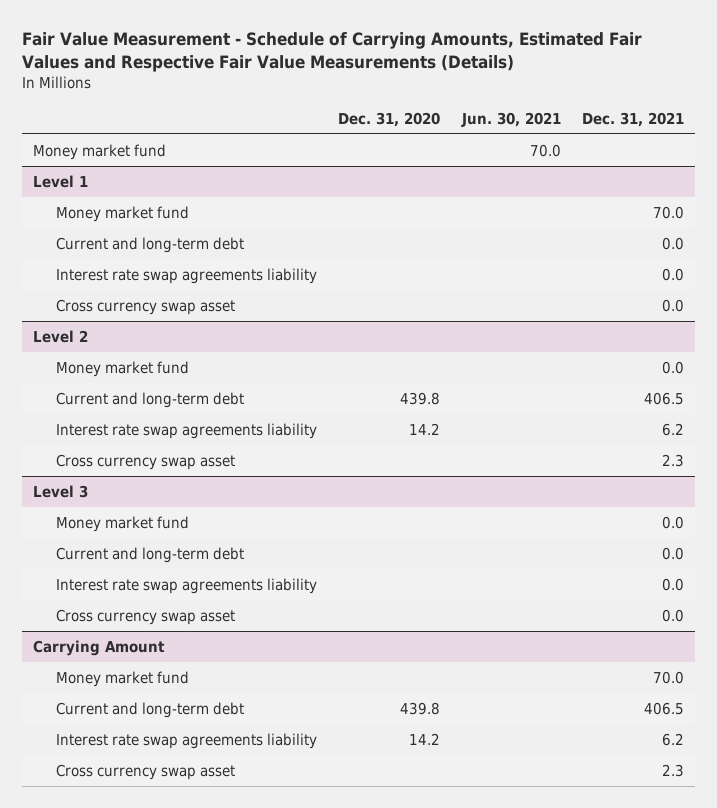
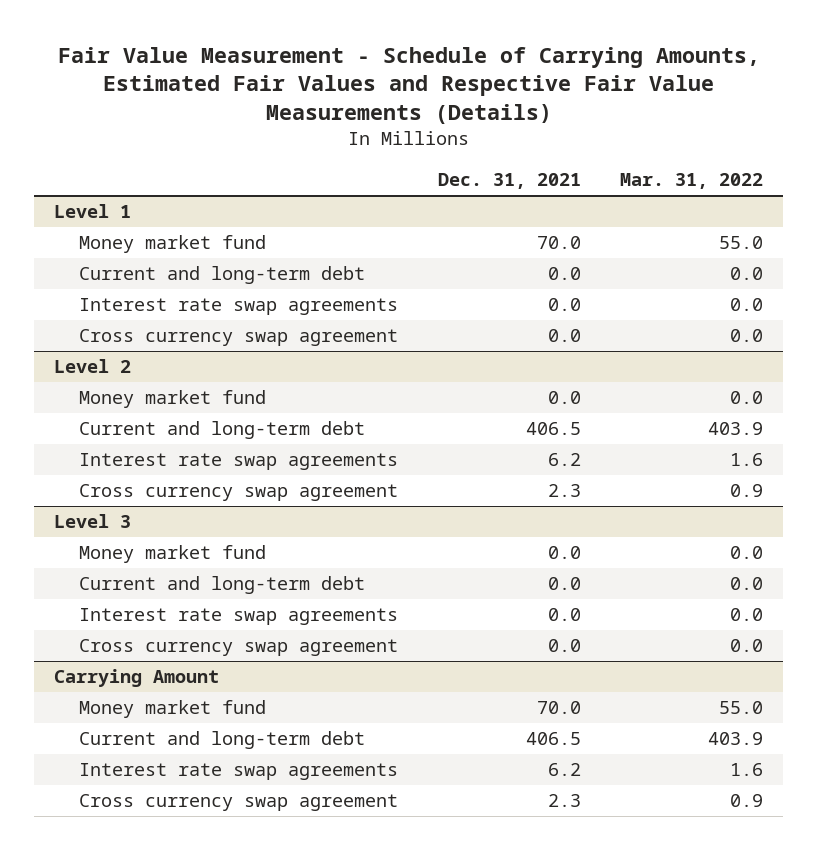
[338,111,441,127] Dec. 31, 2020 -> none
[460,111,561,127] Jun. 30, 2021 -> none
none -> [620,173,764,190] Mar. 31, 2022
[32,143,166,160] Money market fund -> none
[55,267,317,284] Interest rate swap agreements liability -> [78,298,398,316] Interest rate swap agreements
[55,298,235,315] Cross currency swap asset -> [78,329,398,347] Cross currency swap agreement
[55,422,317,439] Interest rate swap agreements liability -> [78,453,398,471] Interest rate swap agreements
[55,453,235,470] Cross currency swap asset -> [78,484,398,502] Cross currency swap agreement
[55,577,317,594] Interest rate swap agreements liability -> [78,608,398,626] Interest rate swap agreements
[55,608,235,625] Cross currency swap asset -> [78,639,398,657] Cross currency swap agreement
[55,732,317,749] Interest rate swap agreements liability -> [78,763,398,781] Interest rate swap agreements
[55,763,235,780] Cross currency swap asset -> [78,794,398,812] Cross currency swap agreement

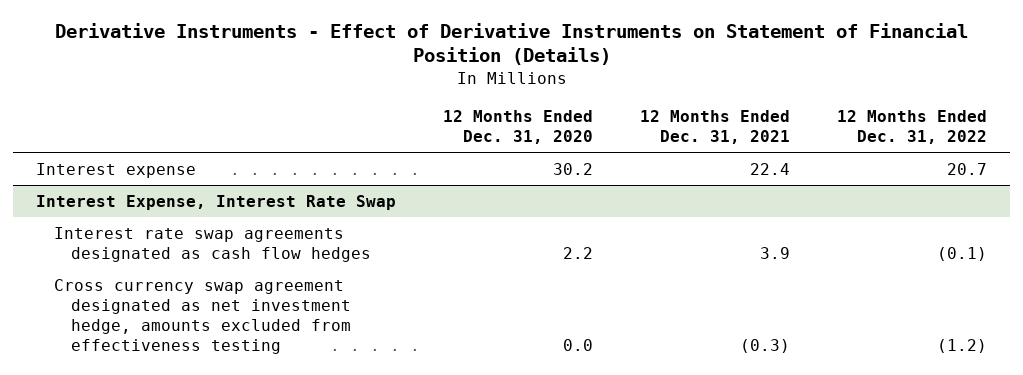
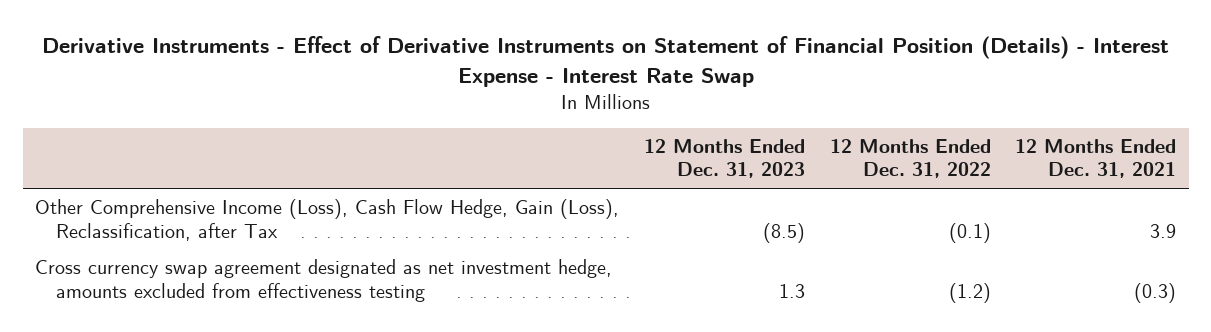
[54,22,968,66] Derivative Instruments - Effect of Derivative Instruments on Statement of Financial Position (Details) -> [41,35,1169,87] Derivative Instruments - Effect of Derivative Instruments on Statement of Financial Position (Details) - Interest Expense - Interest Rate Swap
[443,109,594,144] 12 Months Ended Dec. 31, 2020 -> none
none -> [643,139,805,179] 12 Months Ended Dec. 31, 2023
[36,162,197,178] Interest expense -> none
[36,194,397,210] Interest Expense, Interest Rate Swap -> none
[53,226,372,263] Interest rate swap agreements designated as cash flow hedges -> [35,199,620,241] Other Comprehensive Income (Loss), Cash Flow Hedge, Gain (Loss), Reclassification, after Tax

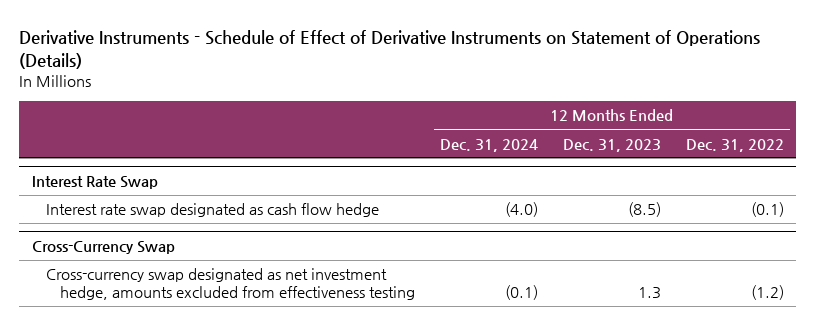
[41,35,1169,87] Derivative Instruments - Effect of Derivative Instruments on Statement of Financial Position (Details) - Interest Expense - Interest Rate Swap -> [19,29,761,69] Derivative Instruments - Schedule of Effect of Derivative Instruments on Statement of Operations (Details)
[1015,139,1177,179] 12 Months Ended Dec. 31, 2021 -> none
none -> [439,138,538,152] Dec. 31, 2024
none -> [31,176,158,190] Interest Rate Swap
[35,199,620,241] Other Comprehensive Income (Loss), Cash Flow Hedge, Gain (Loss), Reclassification, after Tax -> [45,203,379,218] Interest rate swap designated as cash flow hedge
none -> [31,241,175,255] Cross-Currency Swap
[35,259,613,302] Cross currency swap agreement designated as net investment hedge, amounts excluded from effectiveness testing -> [45,268,416,301] Cross-currency swap designated as net investment hedge, amounts excluded from effectiveness testing

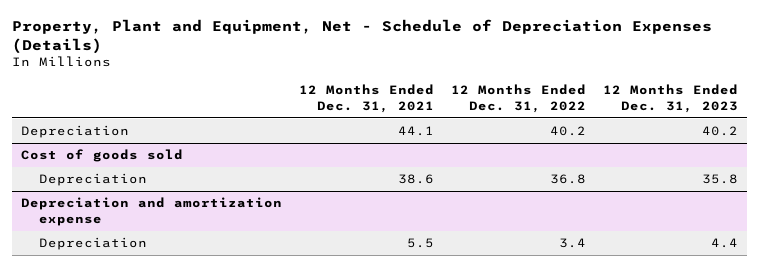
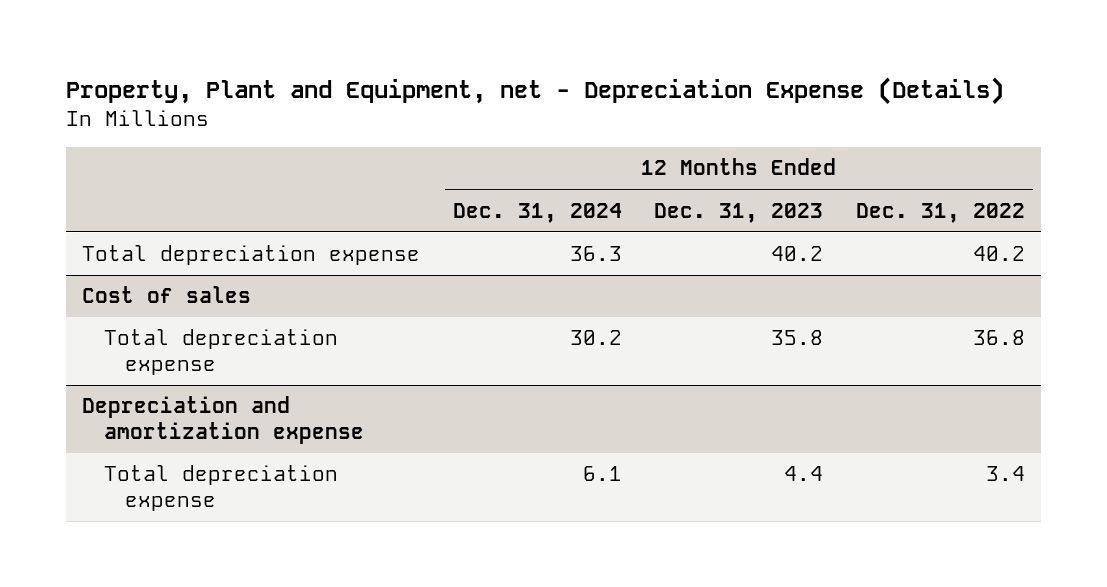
[12,19,713,54] Property, Plant and Equipment, Net - Schedule of Depreciation Expenses (Details) -> [66,77,1005,106] Property, Plant and Equipment, net - Depreciation Expense (Details)
[298,84,434,113] 12 Months Ended Dec. 31, 2021 -> none
none -> [452,202,622,223] Dec. 31, 2024
[20,125,129,139] Depreciation -> [82,245,421,266] Total depreciation expense
[20,149,183,163] Cost of goods sold -> [82,286,252,304] Cost of sales
[38,173,147,187] Depreciation -> [103,329,338,376] Total depreciation expense
[38,237,147,251] Depreciation -> [103,465,338,512] Total depreciation expense

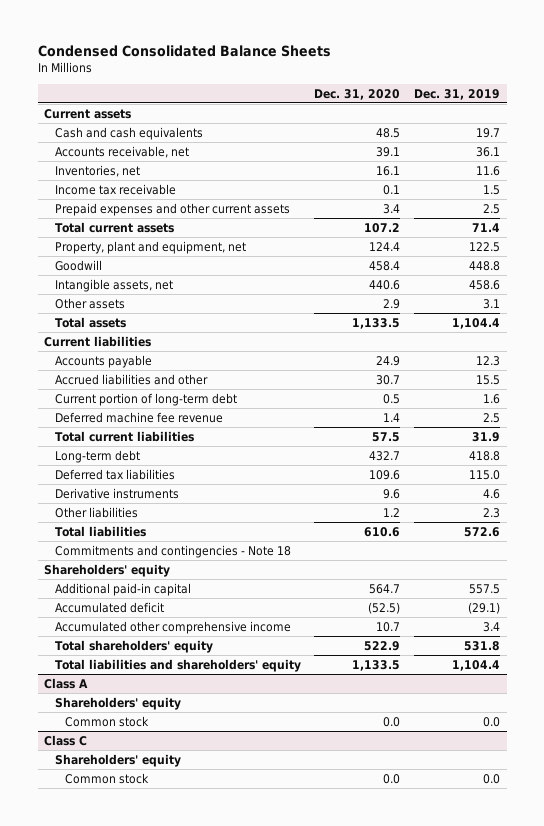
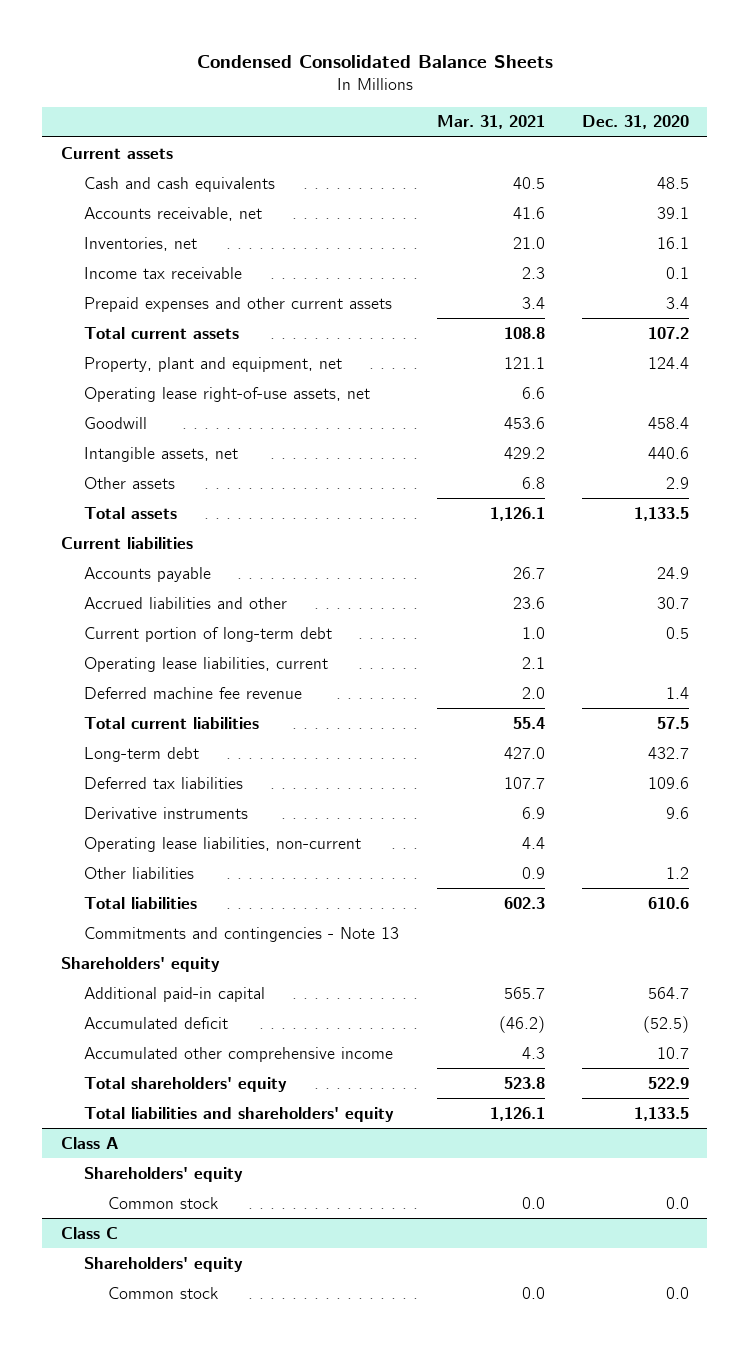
[414,88,501,100] Dec. 31, 2019 -> none
none -> [436,115,545,130] Mar. 31, 2021
none -> [84,386,371,402] Operating lease right-of-use assets, net
none -> [84,656,329,672] Operating lease liabilities, current
none -> [84,836,362,852] Operating lease liabilities, non-current
[54,544,291,558] Commitments and contingencies - Note 18 -> [84,926,400,942] Commitments and contingencies - Note 13

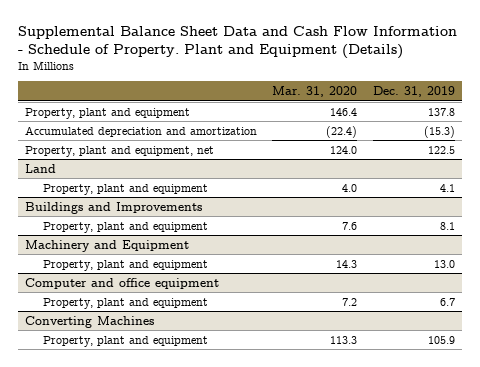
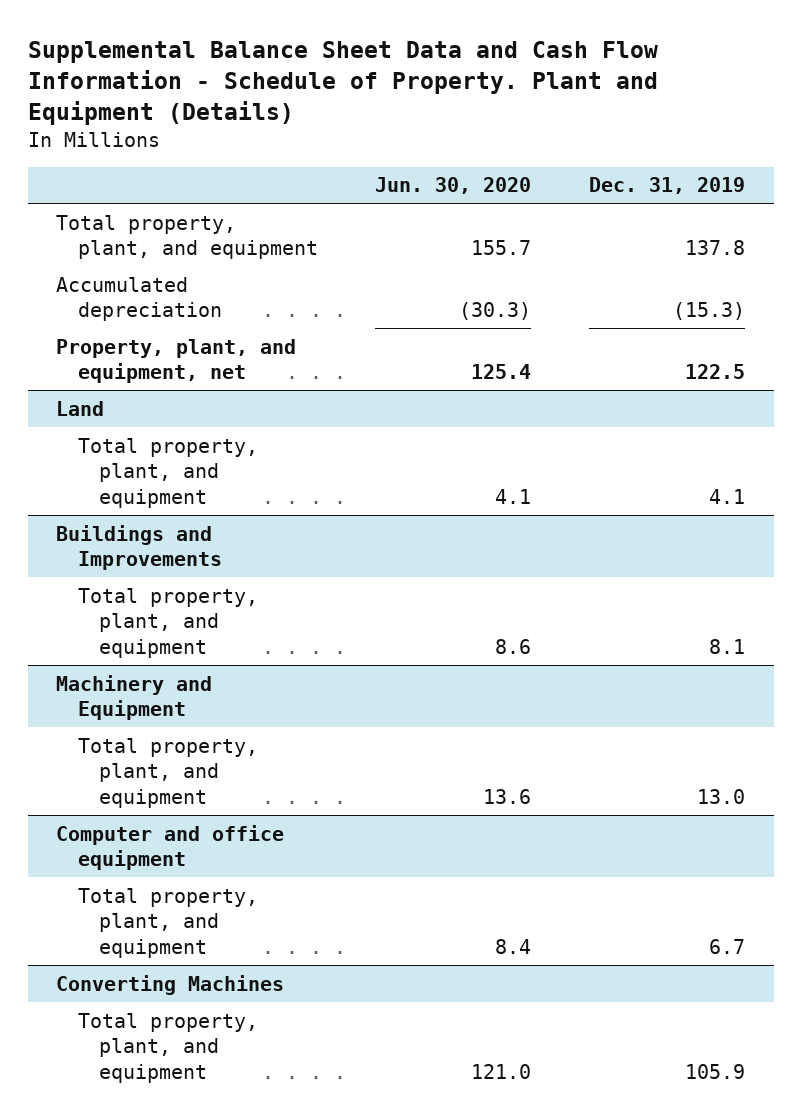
[272,86,358,98] Mar. 31, 2020 -> none
none -> [375,177,532,195] Jun. 30, 2020
[25,107,191,119] Property, plant and equipment -> [56,214,318,260] Total property, plant, and equipment
[25,125,258,137] Accumulated depreciation and amortization -> [56,276,222,322] Accumulated depreciation
[25,145,215,157] Property, plant and equipment, net -> [56,338,297,384] Property, plant, and equipment, net
[42,183,208,195] Property, plant and equipment -> [77,437,258,508] Total property, plant, and equipment
[42,221,208,233] Property, plant and equipment -> [77,587,258,658] Total property, plant, and equipment
[42,259,208,271] Property, plant and equipment -> [77,737,258,808] Total property, plant, and equipment
[42,297,208,309] Property, plant and equipment -> [77,887,258,958] Total property, plant, and equipment
[42,335,208,347] Property, plant and equipment -> [77,1012,258,1083] Total property, plant, and equipment

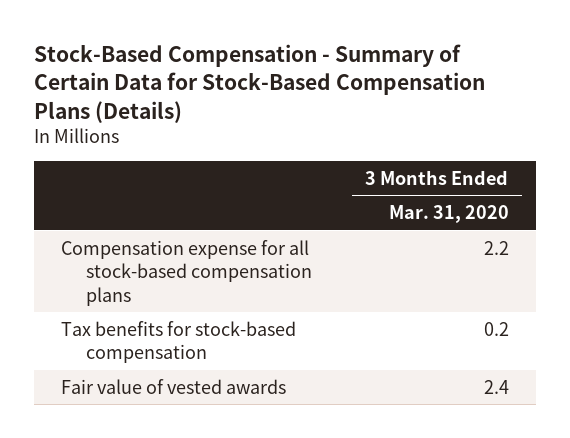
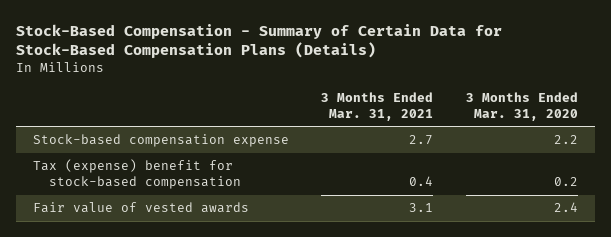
none -> [321,91,434,121] 3 Months Ended Mar. 31, 2021
[61,239,312,306] Compensation expense for all stock-based compensation plans -> [32,134,289,148] Stock-based compensation expense
[61,320,297,364] Tax benefits for stock-based compensation -> [32,159,242,190] Tax (expense) benefit for stock-based compensation

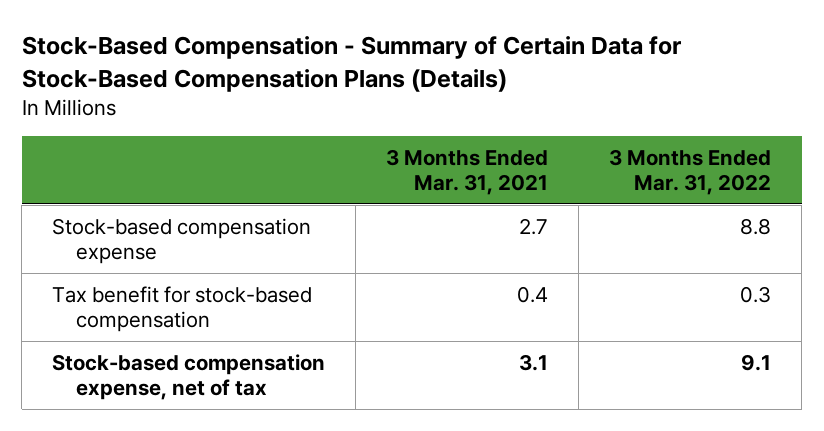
[466,91,579,121] 3 Months Ended Mar. 31, 2020 -> none
none -> [609,148,772,196] 3 Months Ended Mar. 31, 2022
[32,202,249,214] Fair value of vested awards -> none
[32,159,242,190] Tax (expense) benefit for stock-based compensation -> [52,285,313,332] Tax benefit for stock-based compensation
none -> [52,353,326,400] Stock-based compensation expense, net of tax

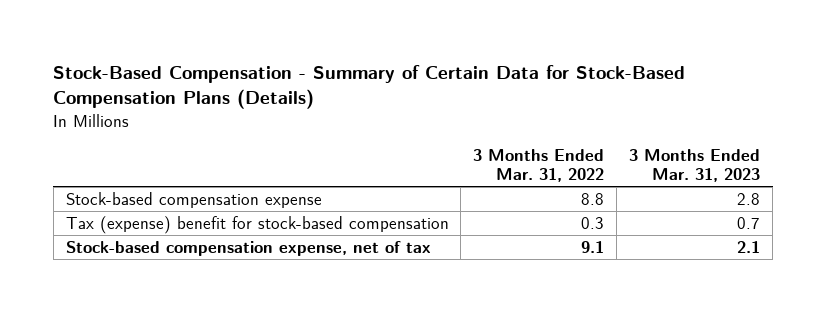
[386,148,549,196] 3 Months Ended Mar. 31, 2021 -> none
none -> [629,148,761,183] 3 Months Ended Mar. 31, 2023
[52,285,313,332] Tax benefit for stock-based compensation -> [65,215,449,234] Tax (expense) benefit for stock-based compensation

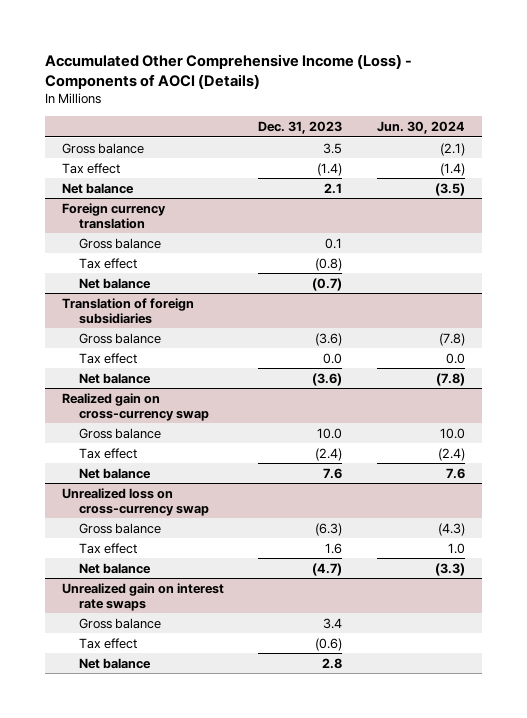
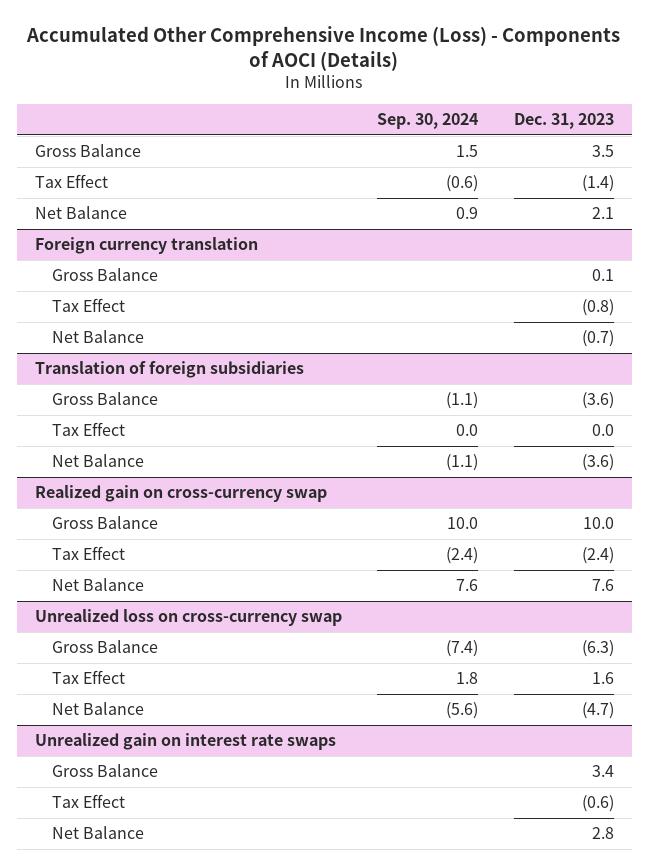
[376,121,465,135] Jun. 30, 2024 -> none
none -> [377,113,479,130] Sep. 30, 2024
[62,142,145,154] Gross balance -> [34,144,141,158] Gross Balance
[62,162,121,174] Tax effect -> [34,174,108,189] Tax Effect
[62,182,135,194] Net balance -> [34,206,127,220] Net Balance
[79,237,162,249] Gross balance -> [51,268,158,282] Gross Balance
[79,257,138,269] Tax effect -> [51,298,125,313] Tax Effect
[79,277,152,289] Net balance -> [51,330,144,344] Net Balance
[79,332,162,344] Gross balance -> [51,392,158,406] Gross Balance
[79,352,138,364] Tax effect -> [51,422,125,437] Tax Effect
[79,372,152,384] Net balance -> [51,454,144,468] Net Balance
[79,427,162,439] Gross balance -> [51,516,158,530] Gross Balance
[79,447,138,459] Tax effect -> [51,546,125,561] Tax Effect
[79,467,152,479] Net balance -> [51,578,144,592] Net Balance
[79,522,162,534] Gross balance -> [51,640,158,654] Gross Balance
[79,542,138,554] Tax effect -> [51,670,125,685] Tax Effect
[79,562,152,574] Net balance -> [51,702,144,716] Net Balance
[79,617,162,629] Gross balance -> [51,764,158,778] Gross Balance
[79,637,138,649] Tax effect -> [51,794,125,809] Tax Effect
[79,657,152,669] Net balance -> [51,826,144,840] Net Balance

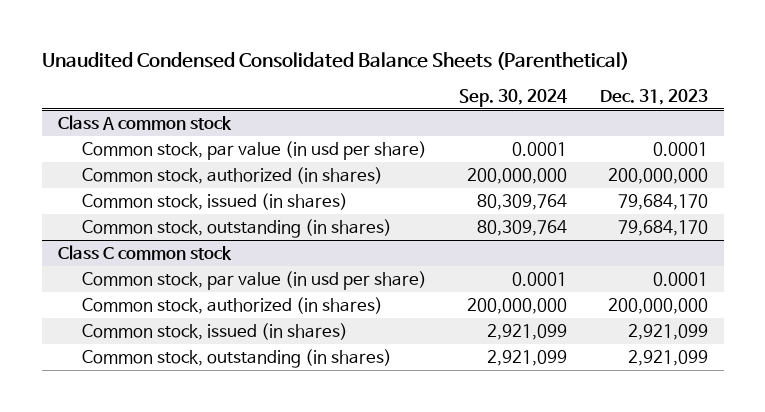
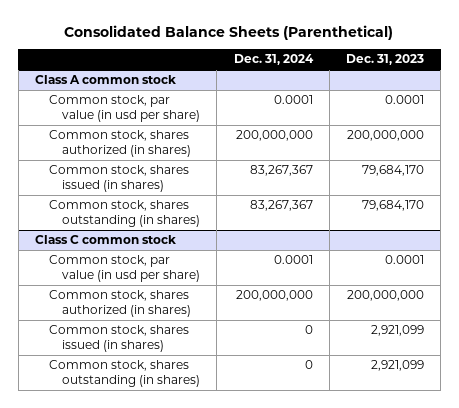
[41,51,629,70] Unaudited Condensed Consolidated Balance Sheets (Parenthetical) -> [64,24,394,40] Consolidated Balance Sheets (Parenthetical)
[459,88,568,107] Sep. 30, 2024 -> none
none -> [233,54,314,66] Dec. 31, 2024
[81,166,383,184] Common stock, authorized (in shares) -> [48,130,192,158] Common stock, shares authorized (in shares)
[81,192,348,210] Common stock, issued (in shares) -> [48,165,189,193] Common stock, shares issued (in shares)
[81,218,392,238] Common stock, outstanding (in shares) -> [48,200,201,228] Common stock, shares outstanding (in shares)
[81,296,383,314] Common stock, authorized (in shares) -> [48,290,192,318] Common stock, shares authorized (in shares)
[81,322,348,340] Common stock, issued (in shares) -> [48,325,189,353] Common stock, shares issued (in shares)
[81,348,392,368] Common stock, outstanding (in shares) -> [48,360,201,388] Common stock, shares outstanding (in shares)

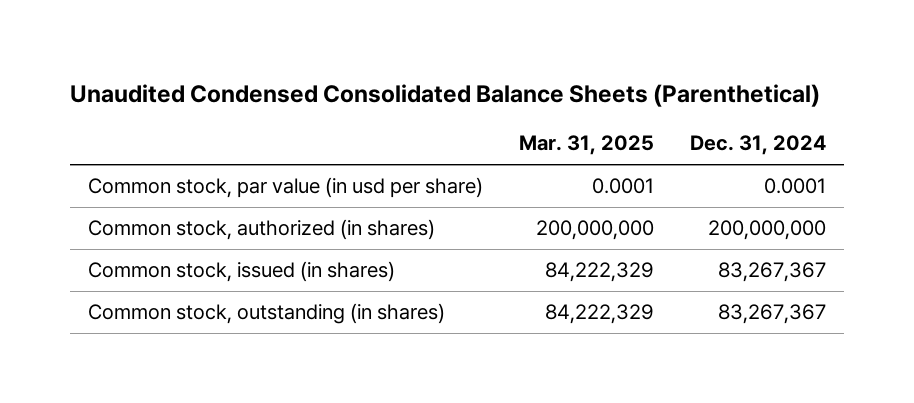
[64,24,394,40] Consolidated Balance Sheets (Parenthetical) -> [70,83,821,107] Unaudited Condensed Consolidated Balance Sheets (Parenthetical)
[345,54,424,66] Dec. 31, 2023 -> none
none -> [519,135,655,156] Mar. 31, 2025
[34,75,176,85] Class A common stock -> none
[34,235,176,245] Class C common stock -> none
[48,255,201,283] Common stock, par value (in usd per share) -> none
[48,290,192,318] Common stock, shares authorized (in shares) -> none
[48,325,189,353] Common stock, shares issued (in shares) -> none
[48,360,201,388] Common stock, shares outstanding (in shares) -> none
[48,130,192,158] Common stock, shares authorized (in shares) -> [88,219,436,241] Common stock, authorized (in shares)
[48,165,189,193] Common stock, shares issued (in shares) -> [88,261,396,283] Common stock, issued (in shares)
[48,200,201,228] Common stock, shares outstanding (in shares) -> [88,303,446,325] Common stock, outstanding (in shares)

